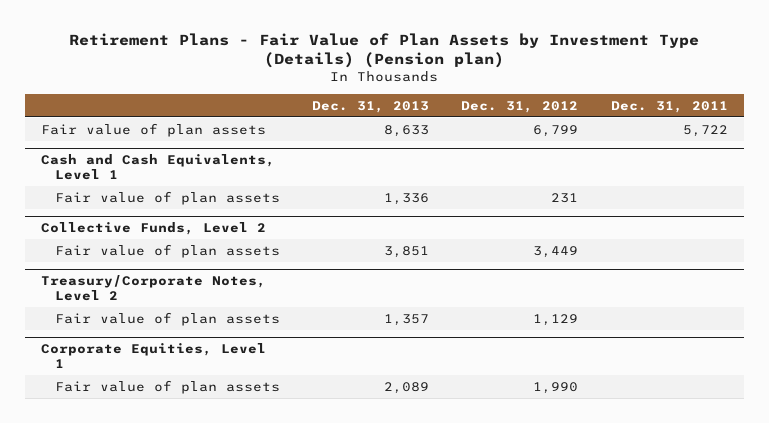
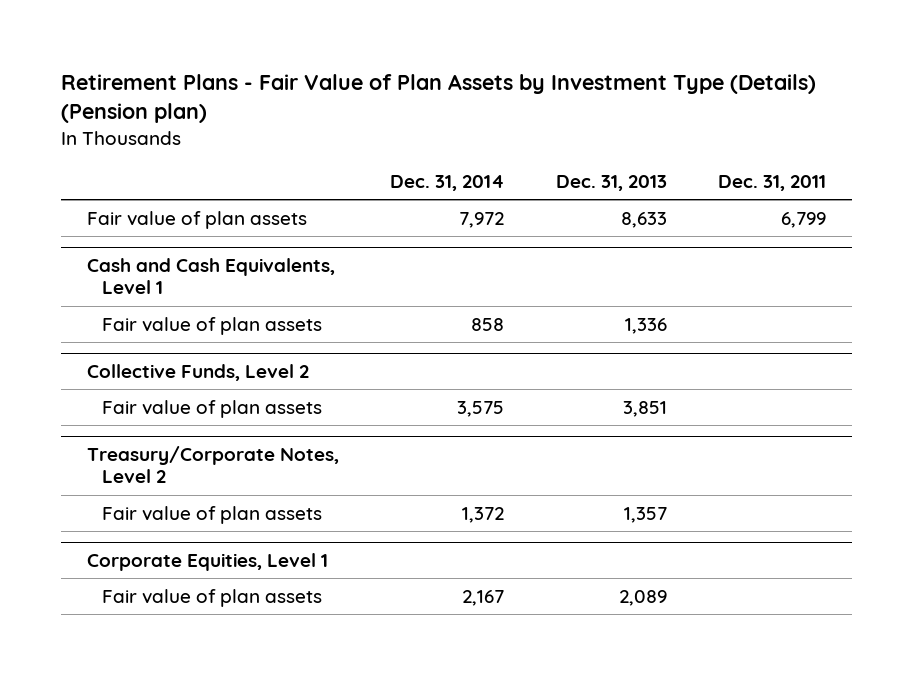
[461,100,579,113] Dec. 31, 2012 -> none
none -> [390,175,505,192] Dec. 31, 2014
[682,124,728,137] 5,722 -> [781,211,827,228] 6,799

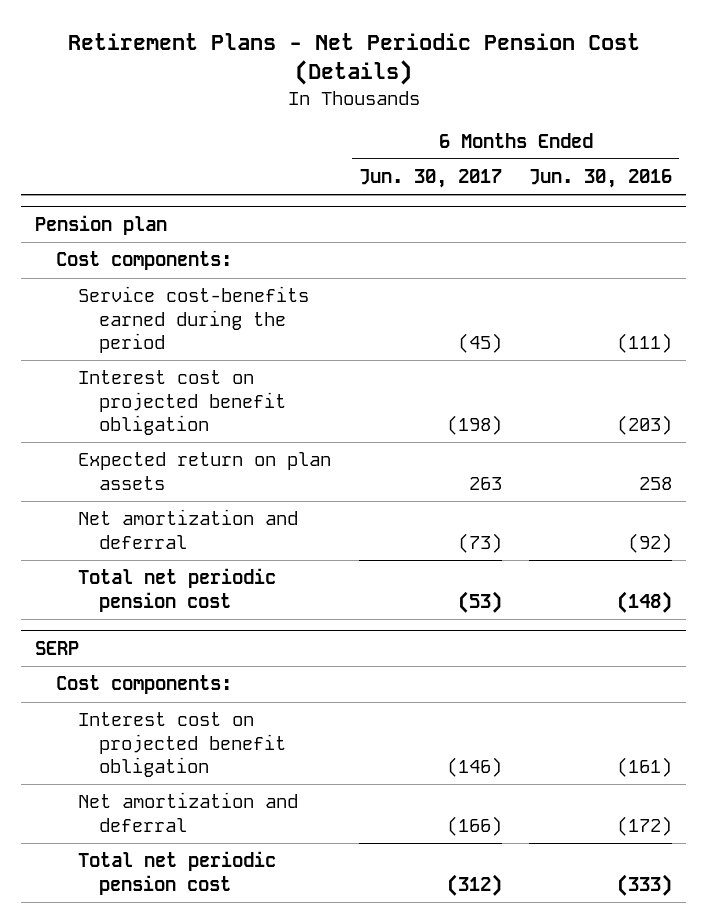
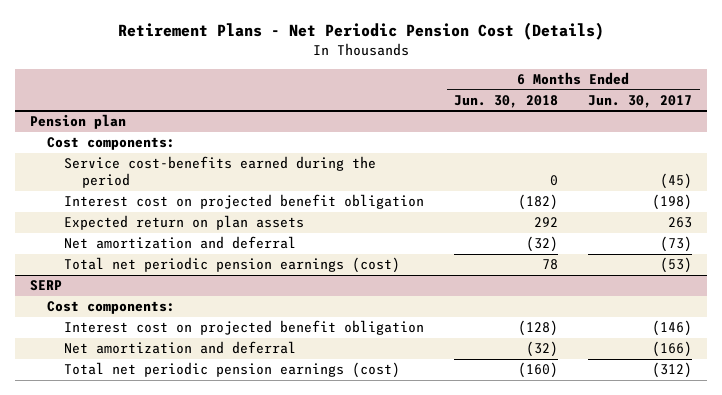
[529,169,673,189] Jun. 30, 2016 -> none
none -> [454,94,559,108] Jun. 30, 2018
[77,568,276,612] Total net periodic pension cost -> [64,257,401,274] Total net periodic pension earnings (cost)
[77,851,276,895] Total net periodic pension cost -> [64,362,401,379] Total net periodic pension earnings (cost)

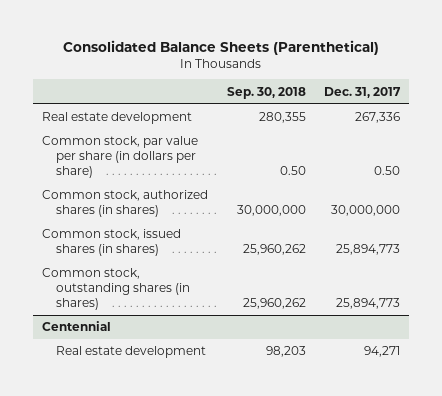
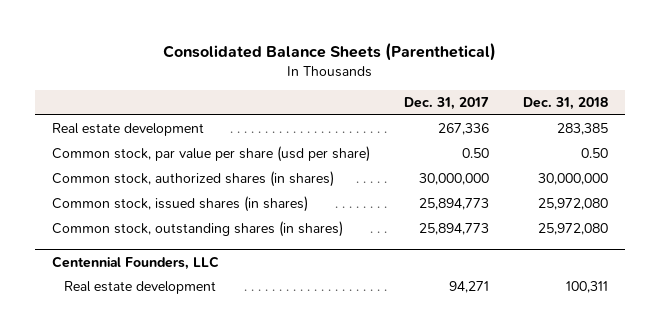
[226,86,306,99] Sep. 30, 2018 -> none
none -> [522,97,608,111] Dec. 31, 2018
[42,136,199,179] Common stock, par value per share (in dollars per share) -> [52,146,371,163] Common stock, par value per share (usd per share)
[42,321,112,332] Centennial -> [52,255,220,270] Centennial Founders, LLC

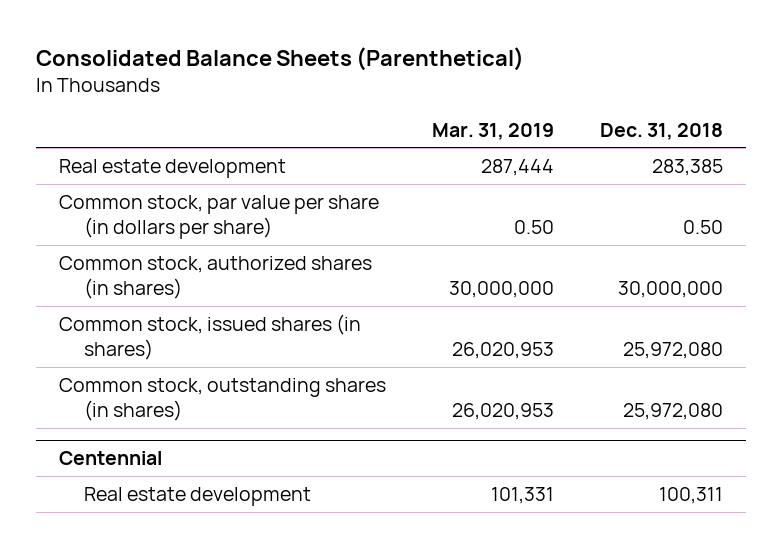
[404,97,490,111] Dec. 31, 2017 -> none
none -> [432,122,555,140] Mar. 31, 2019
[52,146,371,163] Common stock, par value per share (usd per share) -> [59,195,380,239] Common stock, par value per share (in dollars per share)
[52,255,220,270] Centennial Founders, LLC -> [59,451,163,466] Centennial

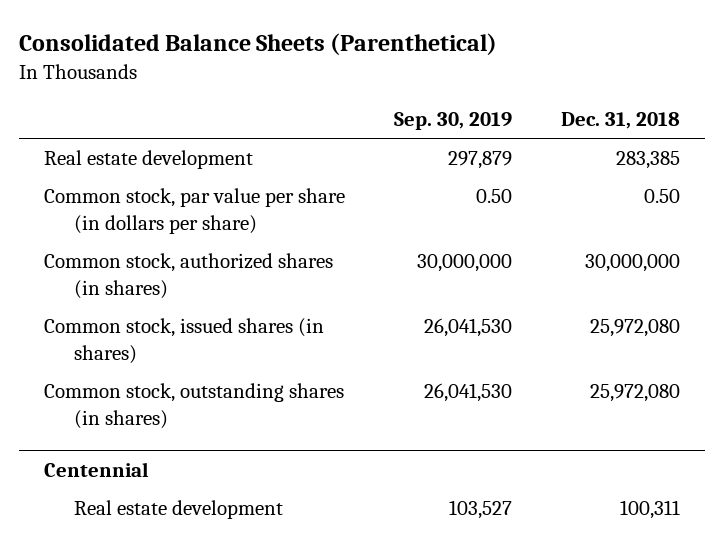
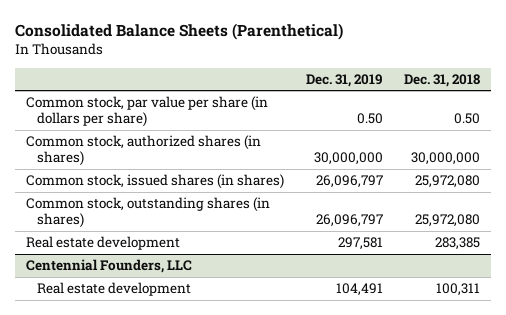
[393,112,512,131] Sep. 30, 2019 -> none
none -> [305,73,383,87] Dec. 31, 2019
[43,150,253,170] Real estate development -> [26,236,181,251] Real estate development
[43,461,149,477] Centennial -> [26,259,193,274] Centennial Founders, LLC

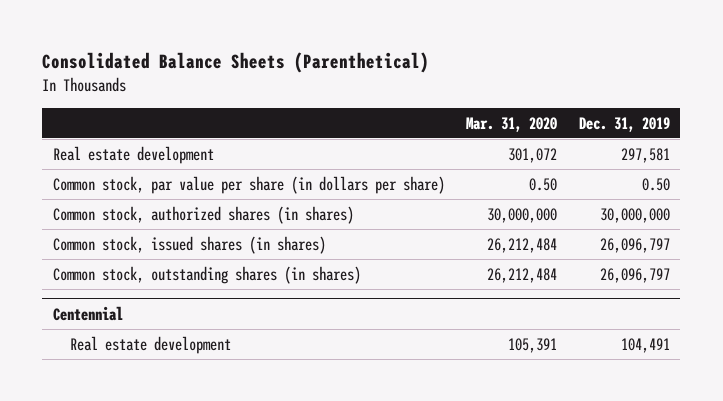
[404,73,481,87] Dec. 31, 2018 -> none
none -> [466,116,558,132] Mar. 31, 2020
[26,236,181,251] Real estate development -> [53,145,215,164] Real estate development
[26,259,193,274] Centennial Founders, LLC -> [53,305,124,321] Centennial

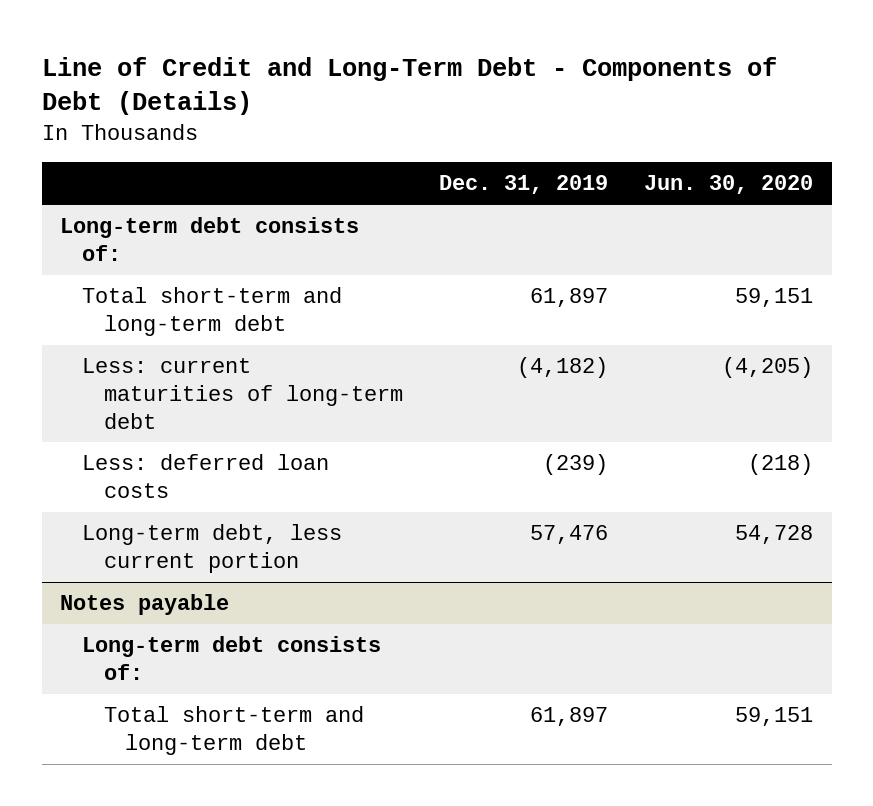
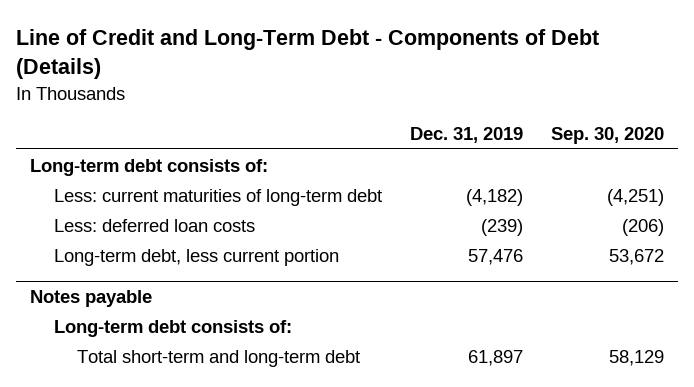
[644,175,814,195] Jun. 30, 2020 -> none
none -> [550,126,664,144] Sep. 30, 2020
[81,287,342,336] Total short-term and long-term debt -> none

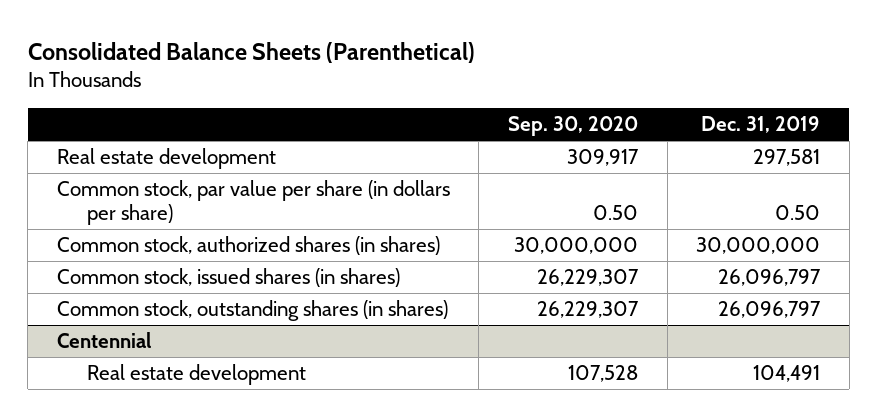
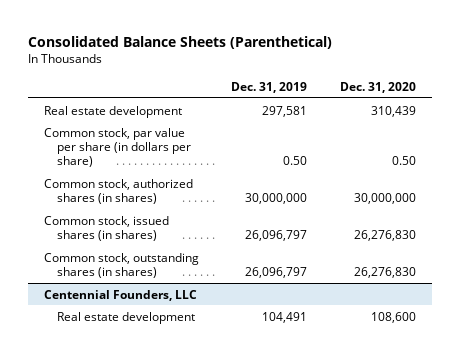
[508,116,639,137] Sep. 30, 2020 -> none
none -> [339,81,416,93] Dec. 31, 2020
[56,332,151,349] Centennial -> [44,289,198,301] Centennial Founders, LLC

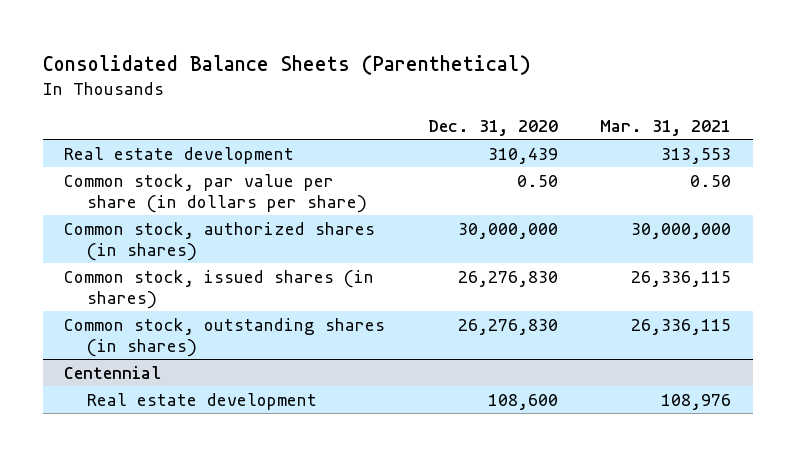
[231,81,308,93] Dec. 31, 2019 -> none
none -> [600,119,732,136] Mar. 31, 2021
[44,289,198,301] Centennial Founders, LLC -> [64,365,162,379] Centennial

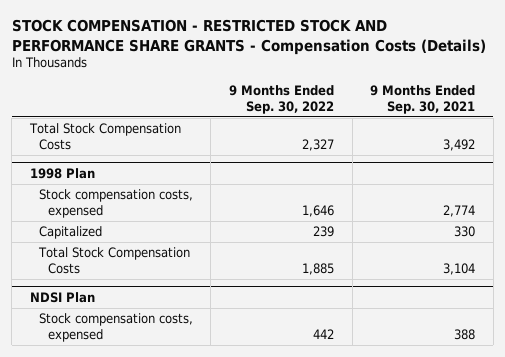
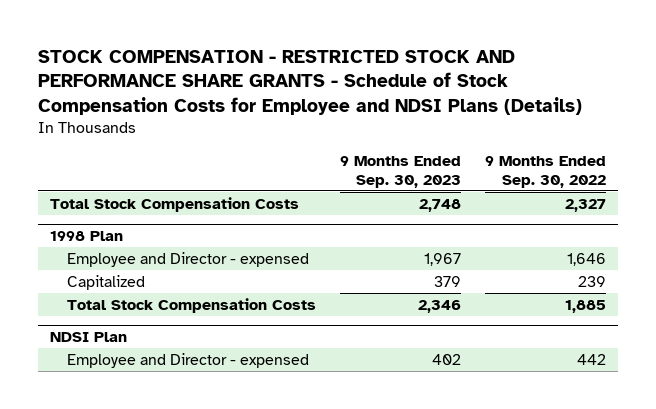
[11,19,486,55] STOCK COMPENSATION - RESTRICTED STOCK AND PERFORMANCE SHARE GRANTS - Compensation Costs (Details) -> [38,49,583,116] STOCK COMPENSATION - RESTRICTED STOCK AND PERFORMANCE SHARE GRANTS - Schedule of Stock Compensation Costs for Employee and NDSI Plans (Details)
[370,84,476,114] 9 Months Ended Sep. 30, 2021 -> none
none -> [340,156,462,188] 9 Months Ended Sep. 30, 2023
[38,189,193,218] Stock compensation costs, expensed -> [67,251,310,267] Employee and Director - expensed
[38,313,193,342] Stock compensation costs, expensed -> [67,352,310,368] Employee and Director - expensed

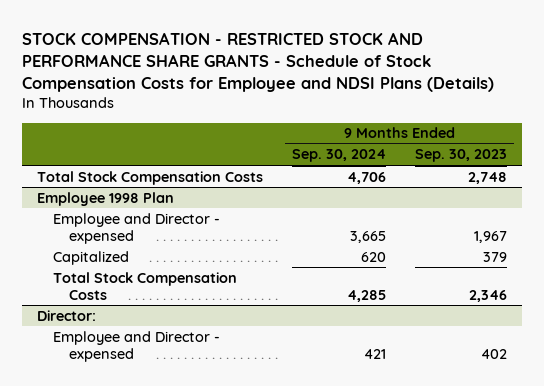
[485,156,607,188] 9 Months Ended Sep. 30, 2022 -> none
none -> [292,149,387,163] Sep. 30, 2024
[49,231,123,242] 1998 Plan -> [36,191,174,206] Employee 1998 Plan
[49,332,127,343] NDSI Plan -> [36,309,96,321] Director:

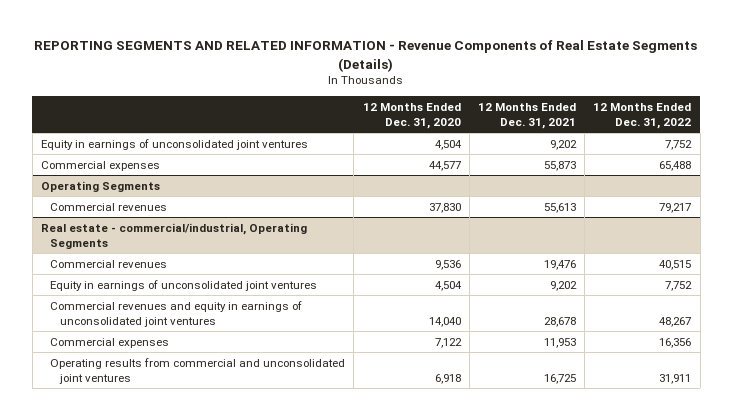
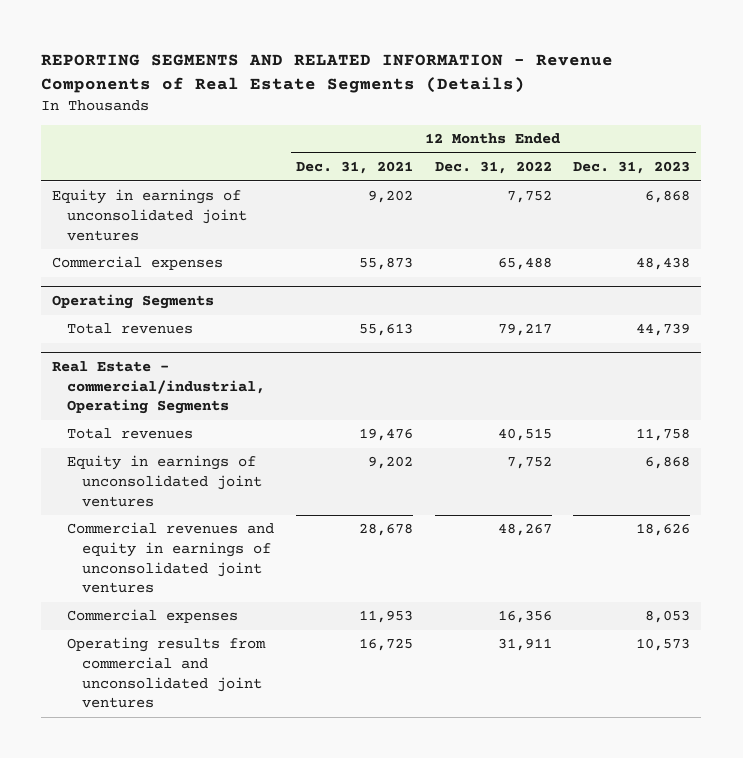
[362,102,461,129] 12 Months Ended Dec. 31, 2020 -> none
none -> [573,161,691,175] Dec. 31, 2023
[50,202,168,211] Commercial revenues -> [67,323,194,335] Total revenues
[40,222,307,249] Real estate - commercial/industrial, Operating Segments -> [52,361,266,415] Real Estate - commercial/industrial, Operating Segments
[50,259,168,268] Commercial revenues -> [67,428,194,440] Total revenues

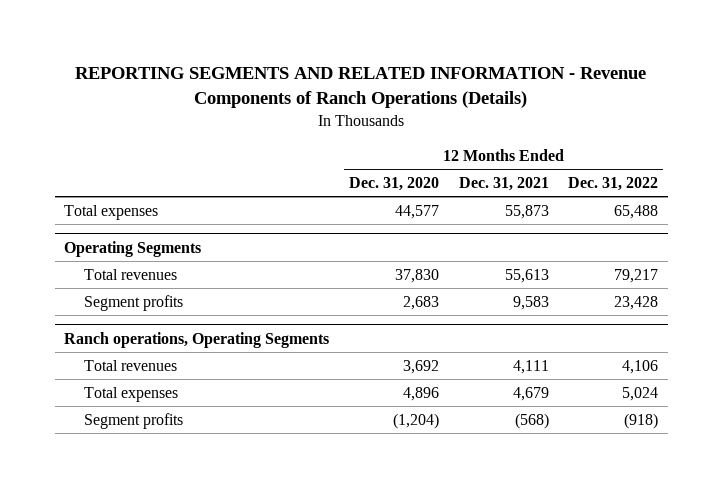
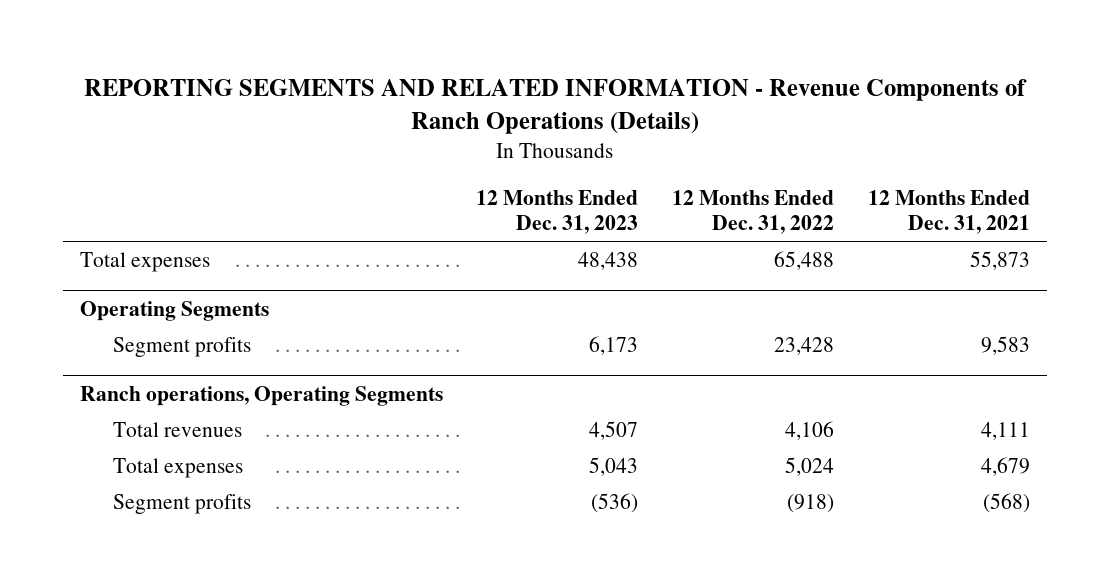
[349,176,440,191] Dec. 31, 2020 -> none
none -> [476,189,639,235] 12 Months Ended Dec. 31, 2023
[83,268,177,280] Total revenues -> none

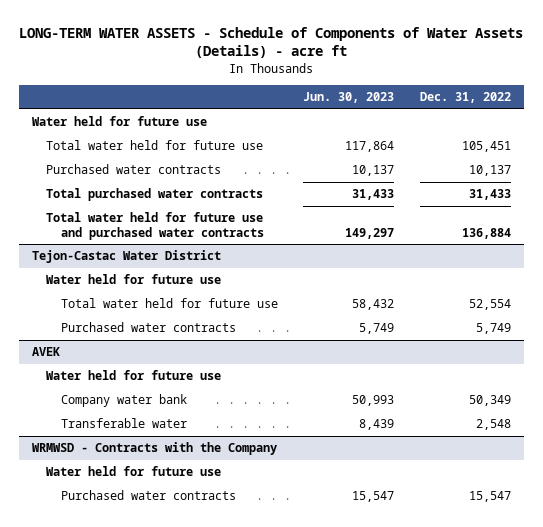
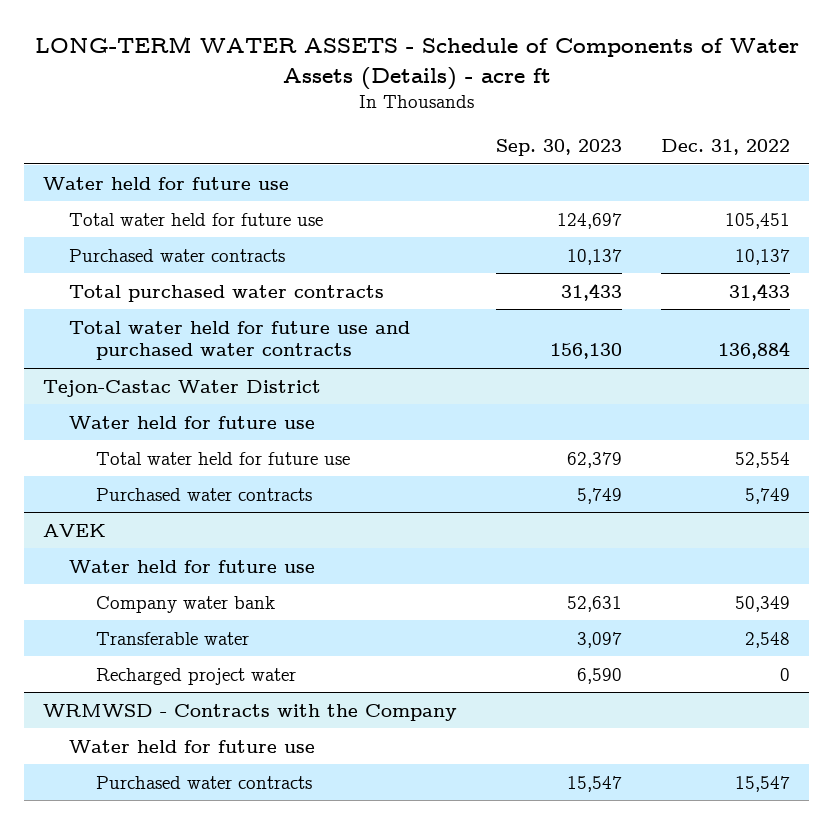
[303,92,395,104] Jun. 30, 2023 -> none
none -> [496,138,623,156] Sep. 30, 2023
none -> [95,667,296,685] Recharged project water

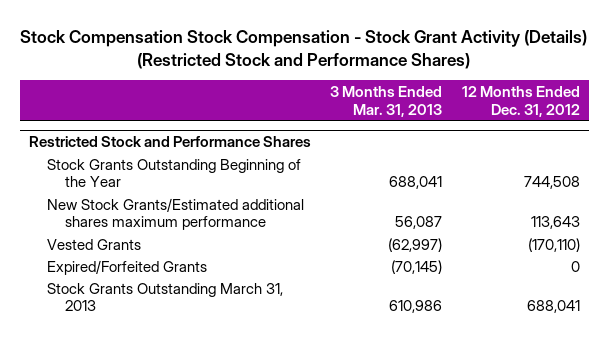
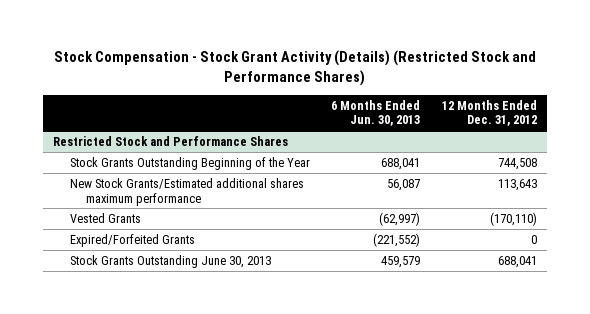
[20,29,588,69] Stock Compensation Stock Compensation - Stock Grant Activity (Details) (Restricted Stock and Performance Shares) -> [54,50,537,87] Stock Compensation - Stock Grant Activity (Details) (Restricted Stock and Performance Shares)
[330,86,443,117] 3 Months Ended Mar. 31, 2013 -> none
none -> [331,99,421,127] 6 Months Ended Jun. 30, 2013
[46,282,283,312] Stock Grants Outstanding March 31, 2013 -> [69,254,271,268] Stock Grants Outstanding June 30, 2013

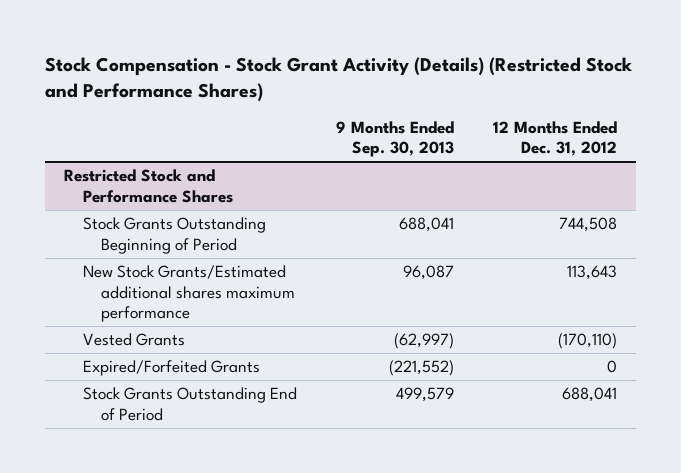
[331,99,421,127] 6 Months Ended Jun. 30, 2013 -> none
none -> [335,120,454,158] 9 Months Ended Sep. 30, 2013
[69,156,310,170] Stock Grants Outstanding Beginning of the Year -> [82,217,266,254] Stock Grants Outstanding Beginning of Period
[69,254,271,268] Stock Grants Outstanding June 30, 2013 -> [82,387,297,421] Stock Grants Outstanding End of Period

